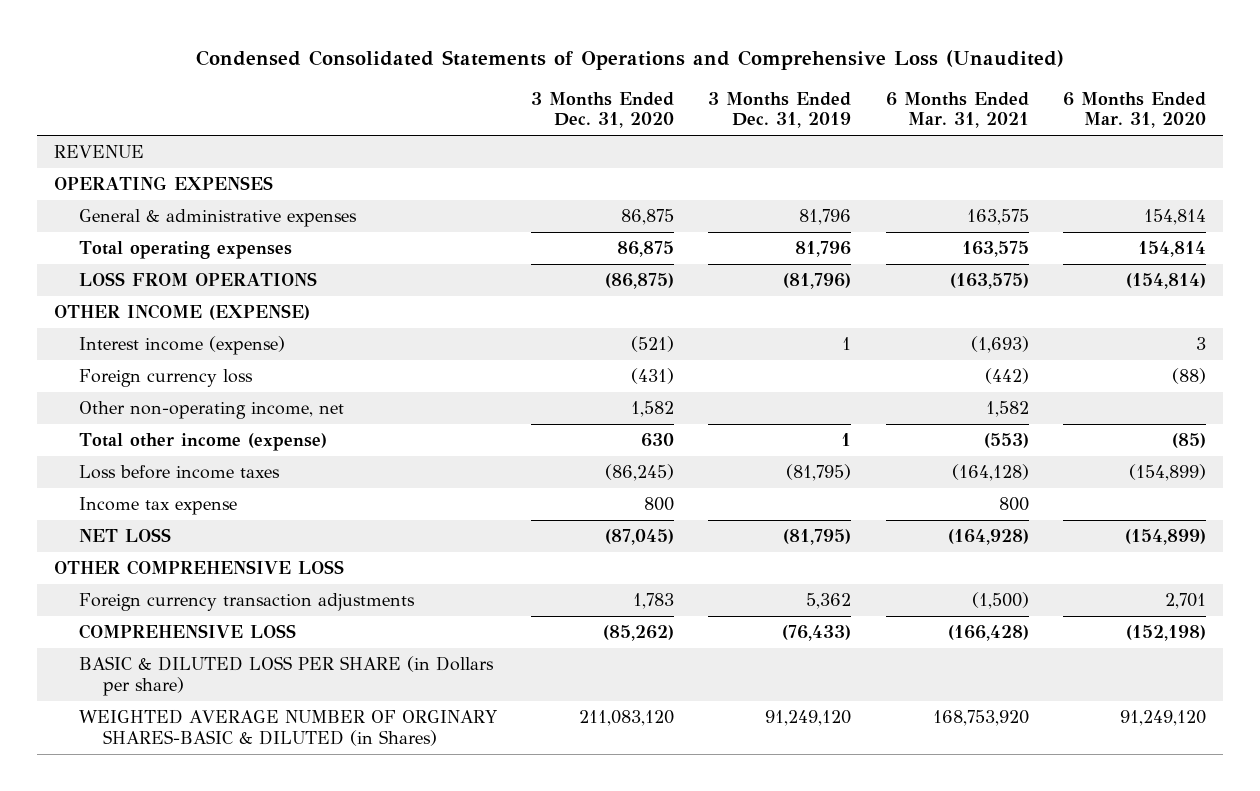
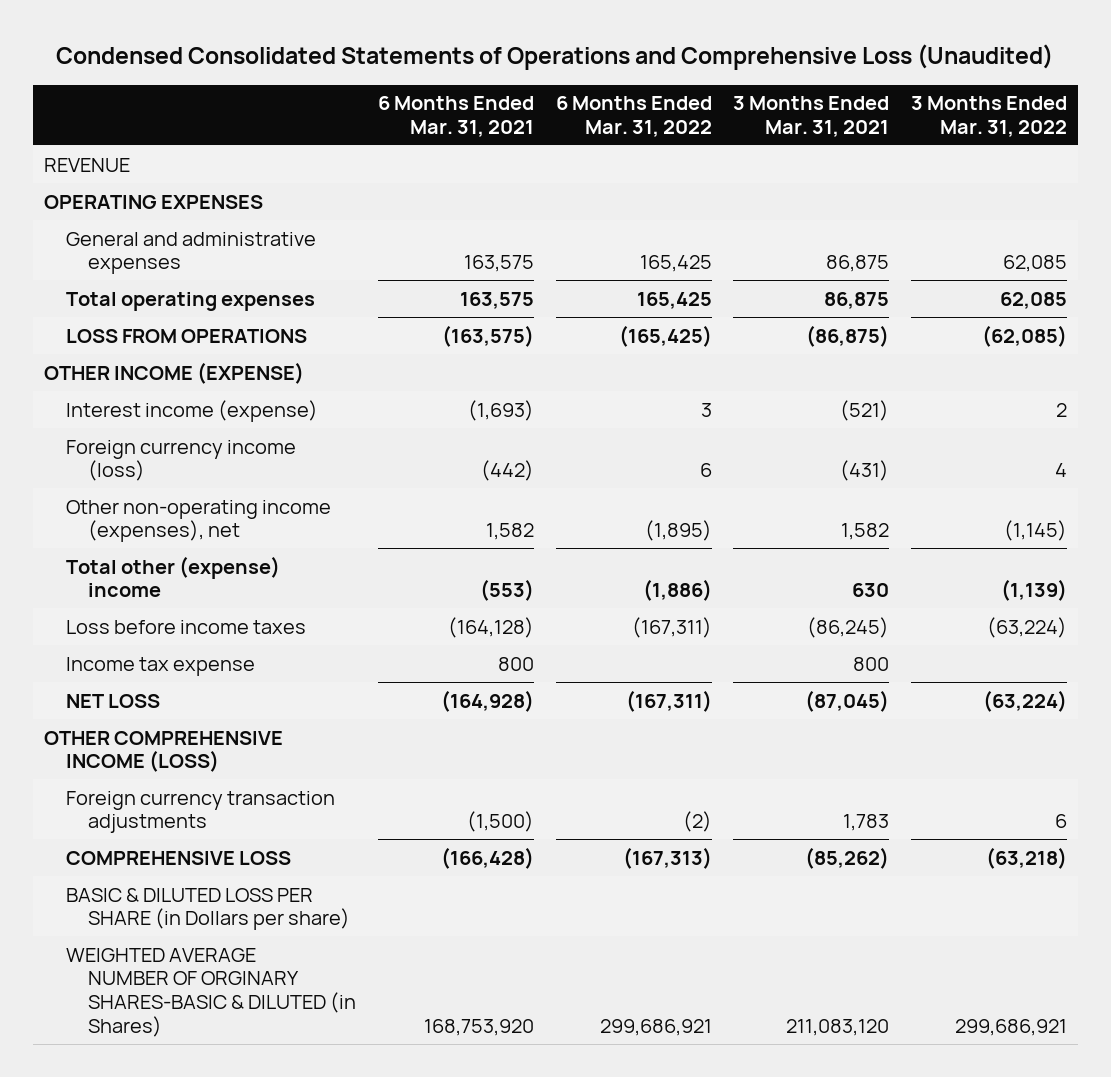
[530,91,674,129] 3 Months Ended Dec. 31, 2020 -> none
[708,91,852,129] 3 Months Ended Dec. 31, 2019 -> none
[1062,91,1206,129] 6 Months Ended Mar. 31, 2020 -> none
none -> [555,96,712,138] 6 Months Ended Mar. 31, 2022
none -> [733,96,890,138] 3 Months Ended Mar. 31, 2021
none -> [910,96,1067,138] 3 Months Ended Mar. 31, 2022
[78,209,357,228] General & administrative expenses -> [66,231,317,275] General and administrative expenses
[78,369,253,388] Foreign currency loss -> [66,439,297,482] Foreign currency income (loss)
[78,401,344,420] Other non-operating income, net -> [66,499,332,543] Other non-operating income (expenses), net
[78,433,327,452] Total other income (expense) -> [66,555,281,598] Total other (expense) income
[54,560,345,576] OTHER COMPREHENSIVE LOSS -> [43,730,283,773] OTHER COMPREHENSIVE INCOME (LOSS)

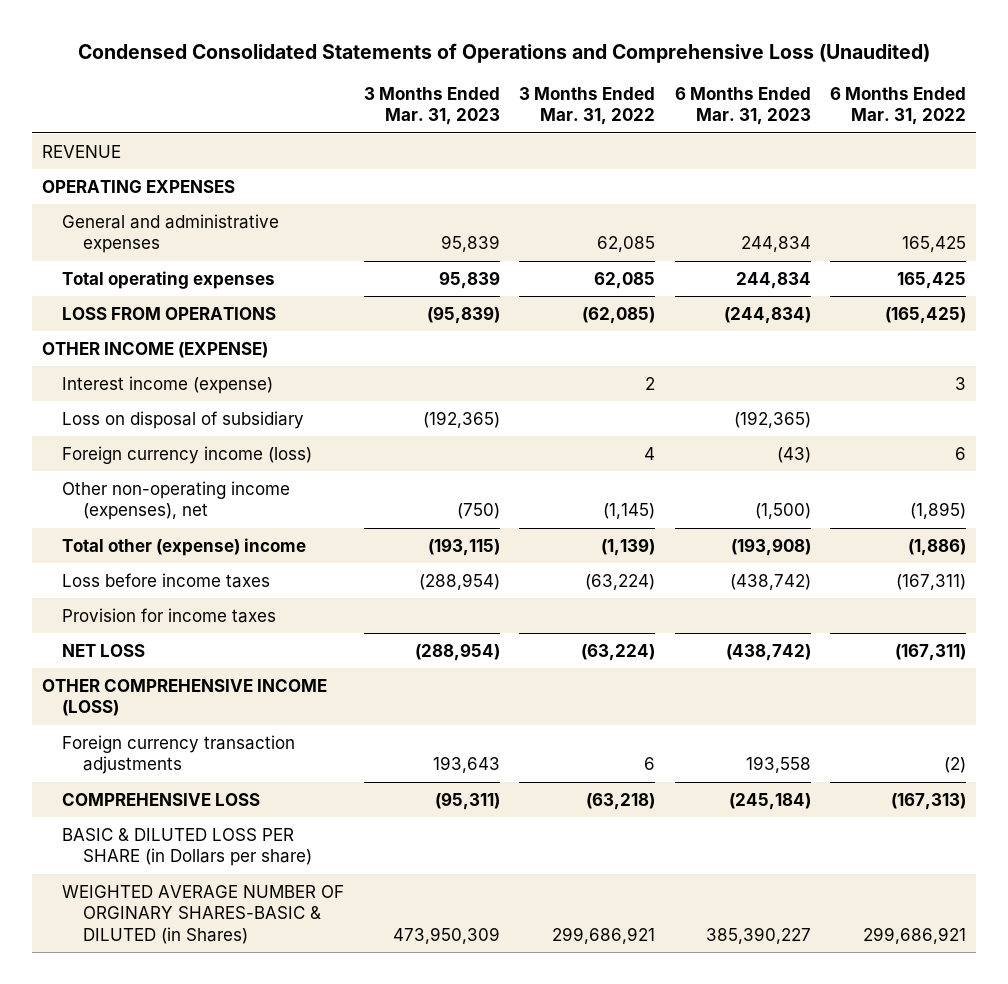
[377,96,534,138] 6 Months Ended Mar. 31, 2021 -> none
[733,96,890,138] 3 Months Ended Mar. 31, 2021 -> none
none -> [363,86,500,126] 3 Months Ended Mar. 31, 2023
none -> [674,86,811,126] 6 Months Ended Mar. 31, 2023
none -> [62,410,305,429] Loss on disposal of subsidiary
[66,656,256,676] Income tax expense -> [62,607,277,623] Provision for income taxes

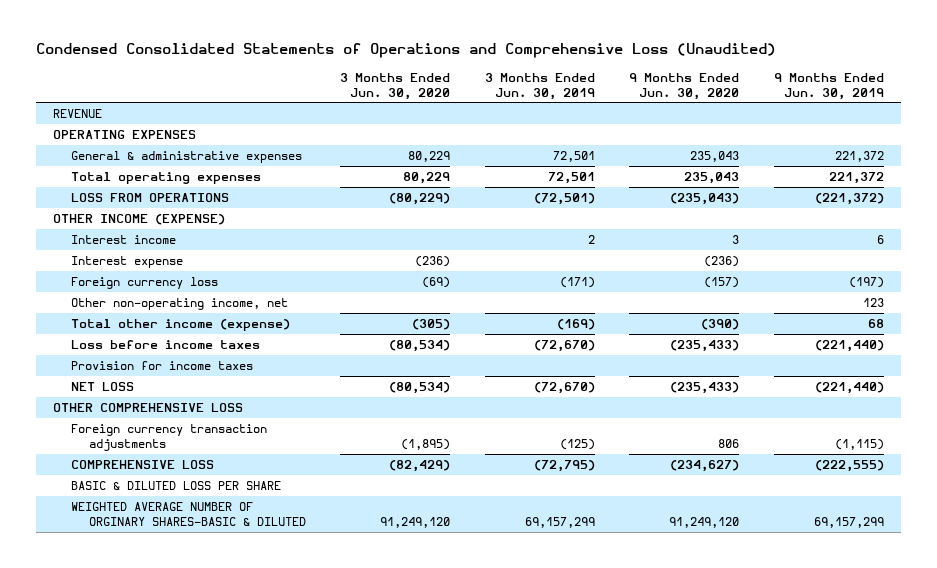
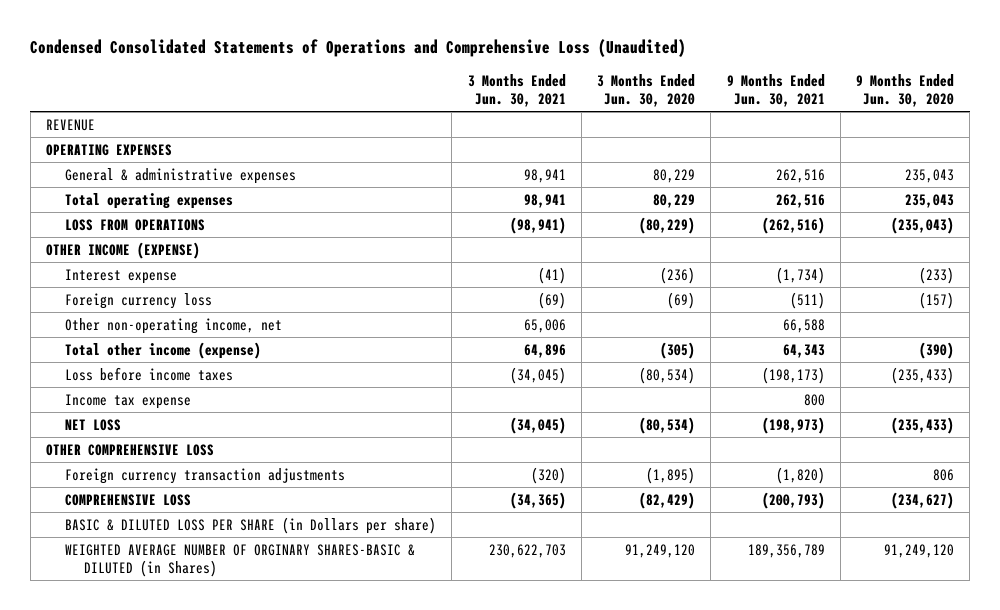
[484,72,595,100] 3 Months Ended Jun. 30, 2019 -> none
[773,72,884,100] 9 Months Ended Jun. 30, 2019 -> none
none -> [467,73,566,108] 3 Months Ended Jun. 30, 2021
none -> [726,73,825,108] 9 Months Ended Jun. 30, 2021
[70,234,176,244] Interest income -> none
[704,255,740,267] (236) -> [919,266,955,284] (233)
[70,360,253,370] Provision for income taxes -> [65,393,192,409] Income tax expense
[70,480,281,490] BASIC & DILUTED LOSS PER SHARE -> [65,516,437,534] BASIC & DILUTED LOSS PER SHARE (in Dollars per share)
[70,501,306,527] WEIGHTED AVERAGE NUMBER OF ORGINARY SHARES-BASIC & DILUTED -> [65,543,416,577] WEIGHTED AVERAGE NUMBER OF ORGINARY SHARES-BASIC & DILUTED (in Shares)

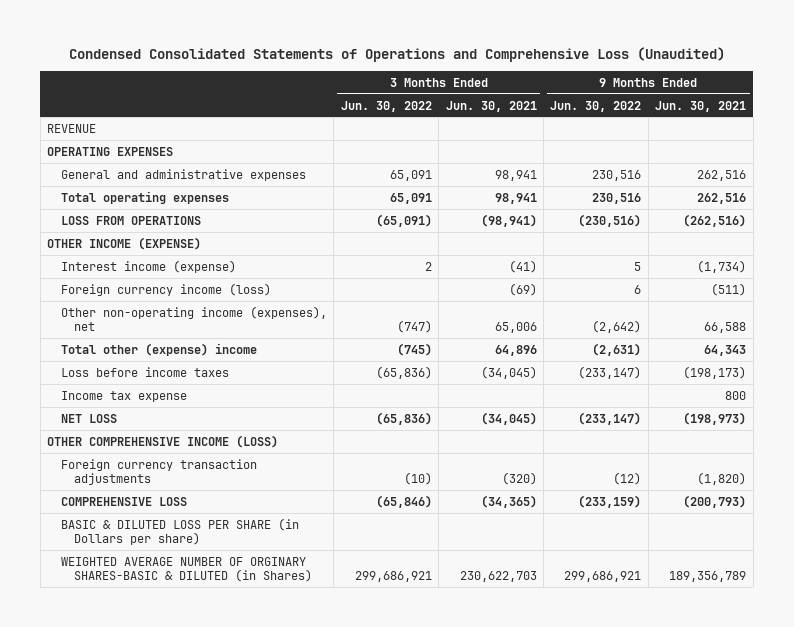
[597,73,696,108] 3 Months Ended Jun. 30, 2020 -> none
[856,73,955,108] 9 Months Ended Jun. 30, 2020 -> none
none -> [340,100,432,112] Jun. 30, 2022
none -> [550,100,642,112] Jun. 30, 2022
[65,167,297,184] General & administrative expenses -> [60,168,306,181] General and administrative expenses
[65,268,178,284] Interest expense -> [60,259,236,273] Interest income (expense)
[65,292,213,309] Foreign currency loss -> [60,282,271,296] Foreign currency income (loss)
[65,317,283,334] Other non-operating income, net -> [60,305,327,331] Other non-operating income (expenses), net
[65,341,262,359] Total other income (expense) -> [60,342,257,356] Total other (expense) income
[46,443,215,456] OTHER COMPREHENSIVE LOSS -> [47,434,279,448] OTHER COMPREHENSIVE INCOME (LOSS)

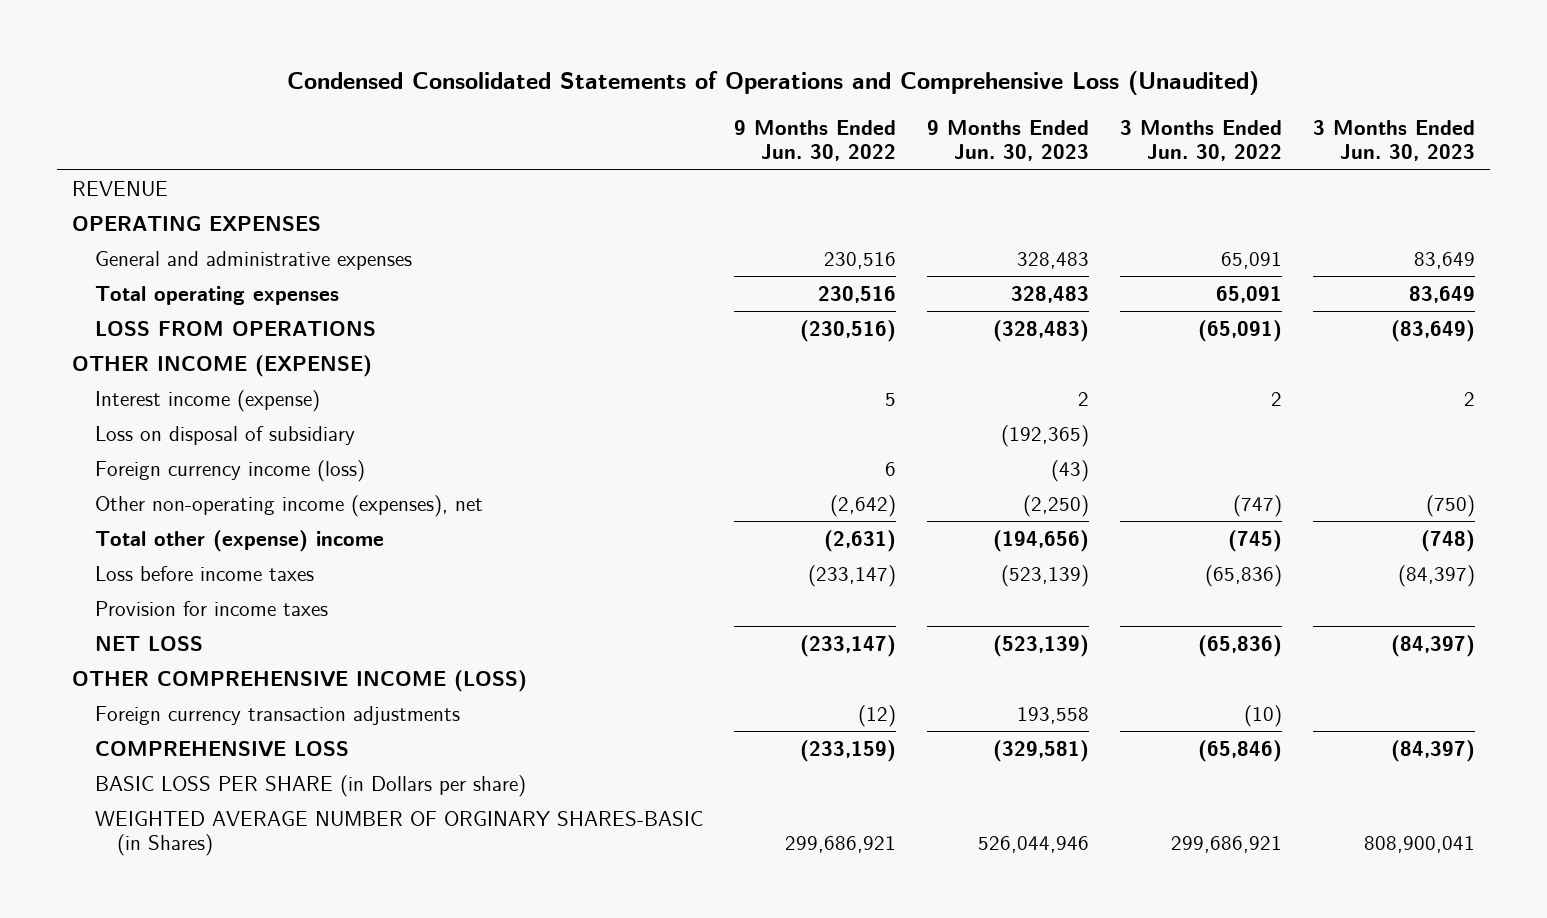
[445,100,537,112] Jun. 30, 2021 -> none
[655,100,747,112] Jun. 30, 2021 -> none
none -> [926,119,1089,162] 9 Months Ended Jun. 30, 2023
none -> [1312,119,1475,162] 3 Months Ended Jun. 30, 2023
none -> [94,425,355,445] Loss on disposal of subsidiary
[60,390,187,402] Income tax expense -> [94,600,328,616] Provision for income taxes
[60,517,299,545] BASIC & DILUTED LOSS PER SHARE (in Dollars per share) -> [94,774,526,797] BASIC LOSS PER SHARE (in Dollars per share)
[60,556,313,582] WEIGHTED AVERAGE NUMBER OF ORGINARY SHARES-BASIC & DILUTED (in Shares) -> [94,810,703,857] WEIGHTED AVERAGE NUMBER OF ORGINARY SHARES-BASIC (in Shares)

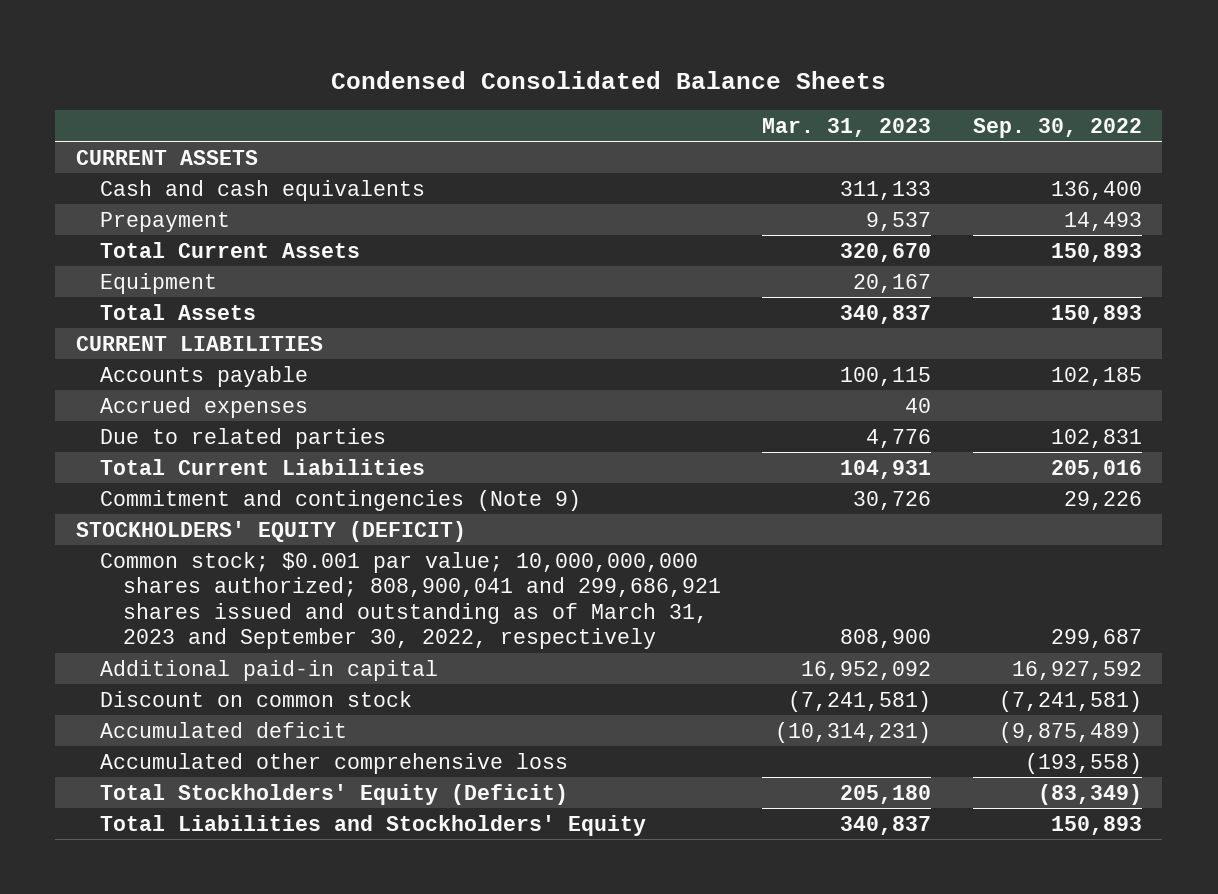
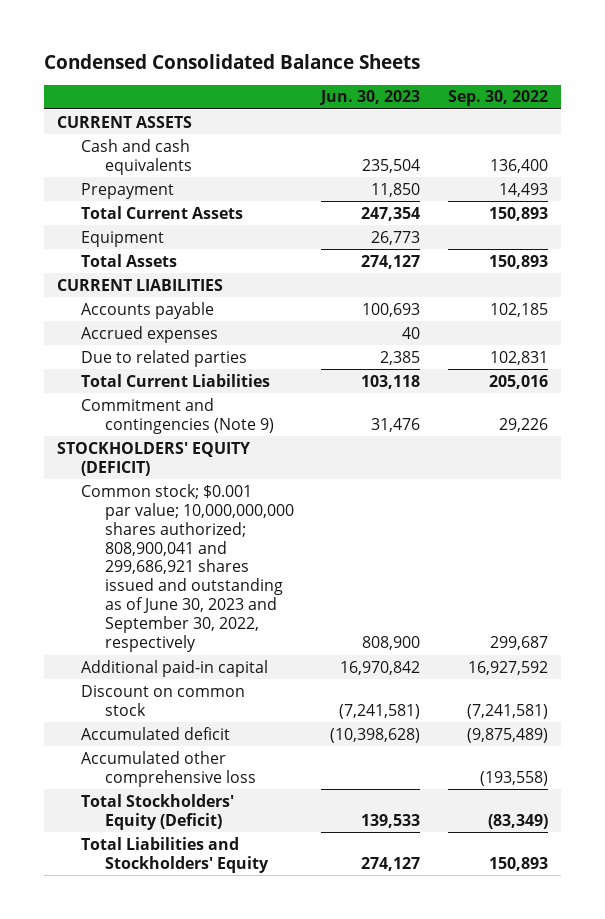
[762,117,932,137] Mar. 31, 2023 -> none
none -> [319,90,421,106] Jun. 30, 2023
[99,551,722,650] Common stock; $0.001 par value; 10,000,000,000 shares authorized; 808,900,041 and 299,686,921 shares issued and outstanding as of March 31, 2023 and September 30, 2022, respectively -> [81,483,294,653] Common stock; $0.001 par value; 10,000,000,000 shares authorized; 808,900,041 and 299,686,921 shares issued and outstanding as of June 30, 2023 and September 30, 2022, respectively

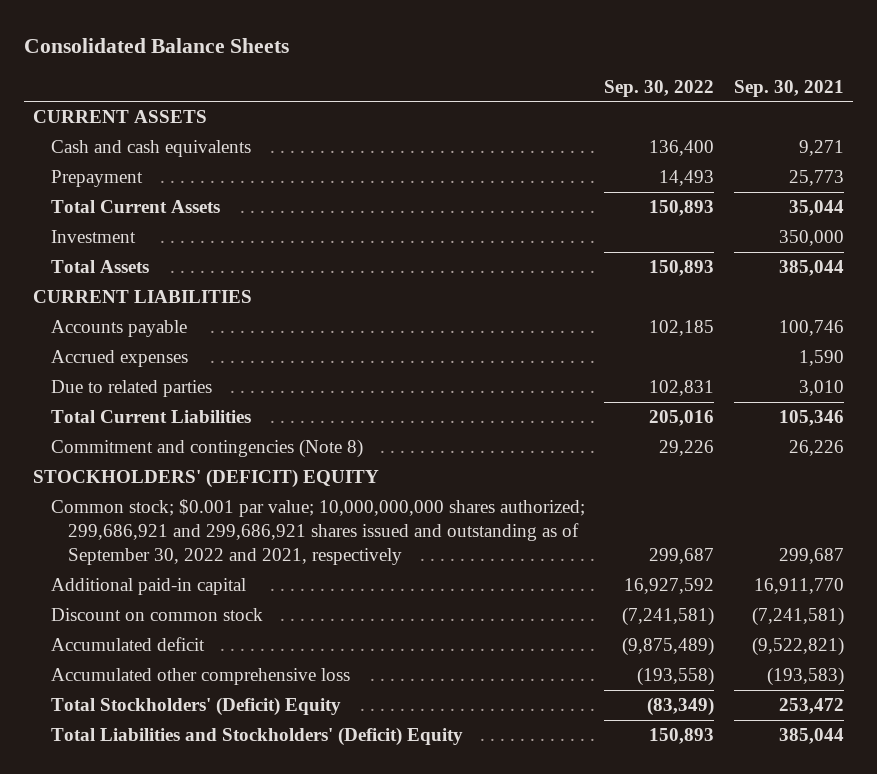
[43,53,420,69] Condensed Consolidated Balance Sheets -> [23,37,289,53] Consolidated Balance Sheets
[319,90,421,106] Jun. 30, 2023 -> none
none -> [733,79,844,97] Sep. 30, 2021
[81,230,165,247] Equipment -> none
none -> [50,229,136,243] Investment
[81,397,274,434] Commitment and contingencies (Note 9) -> [50,438,363,458] Commitment and contingencies (Note 8)
[57,441,251,476] STOCKHOLDERS' EQUITY (DEFICIT) -> [33,468,380,488] STOCKHOLDERS' (DEFICIT) EQUITY
[81,483,294,653] Common stock; $0.001 par value; 10,000,000,000 shares authorized; 808,900,041 and 299,686,921 shares issued and outstanding as of June 30, 2023 and September 30, 2022, respectively -> [50,498,585,565] Common stock; $0.001 par value; 10,000,000,000 shares authorized; 299,686,921 and 299,686,921 shares issued and outstanding as of September 30, 2022 and 2021, respectively
[81,793,235,830] Total Stockholders' Equity (Deficit) -> [50,696,341,716] Total Stockholders' (Deficit) Equity
[81,836,269,873] Total Liabilities and Stockholders' Equity -> [50,726,463,746] Total Liabilities and Stockholders' (Deficit) Equity

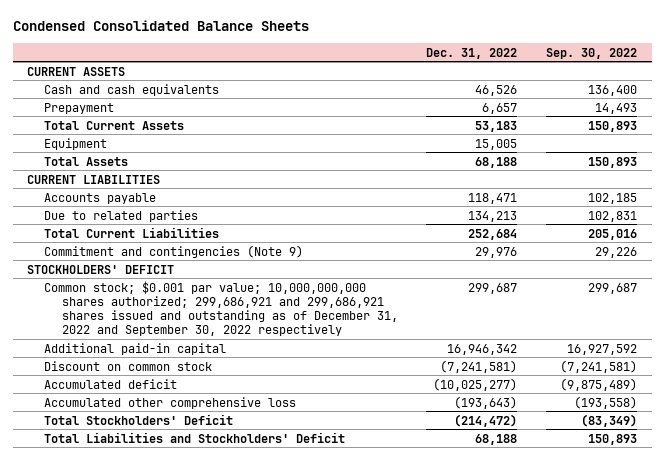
[23,37,289,53] Consolidated Balance Sheets -> [12,20,309,32] Condensed Consolidated Balance Sheets
[733,79,844,97] Sep. 30, 2021 -> none
none -> [426,47,518,59] Dec. 31, 2022
[50,229,136,243] Investment -> none
none -> [44,137,108,150] Equipment
[50,349,188,367] Accrued expenses -> none
[50,438,363,458] Commitment and contingencies (Note 8) -> [44,244,304,258] Commitment and contingencies (Note 9)
[33,468,380,488] STOCKHOLDERS' (DEFICIT) EQUITY -> [27,264,175,274] STOCKHOLDERS' DEFICIT
[50,498,585,565] Common stock; $0.001 par value; 10,000,000,000 shares authorized; 299,686,921 and 299,686,921 shares issued and outstanding as of September 30, 2022 and 2021, respectively -> [44,280,398,337] Common stock; $0.001 par value; 10,000,000,000 shares authorized; 299,686,921 and 299,686,921 shares issued and outstanding as of December 31, 2022 and September 30, 2022 respectively
[50,696,341,716] Total Stockholders' (Deficit) Equity -> [44,413,234,425] Total Stockholders' Deficit
[50,726,463,746] Total Liabilities and Stockholders' (Deficit) Equity -> [44,431,346,443] Total Liabilities and Stockholders' Deficit

